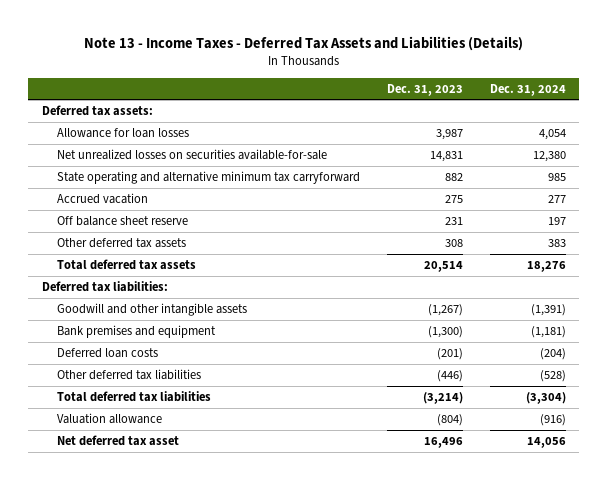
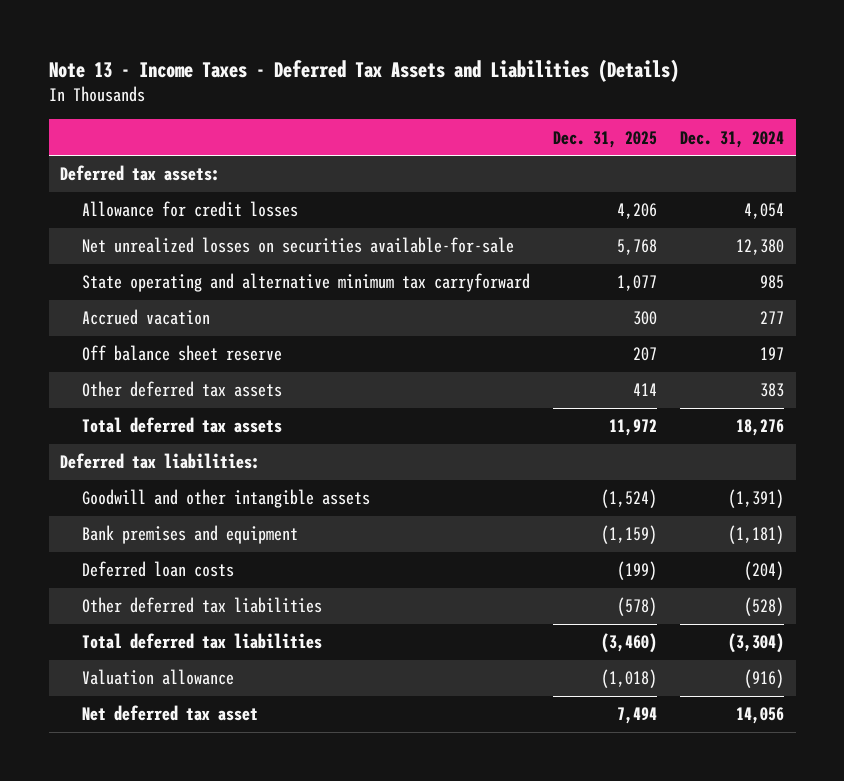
[386,83,463,96] Dec. 31, 2023 -> none
none -> [553,130,658,148] Dec. 31, 2025
[56,128,189,139] Allowance for loan losses -> [82,201,299,218] Allowance for credit losses

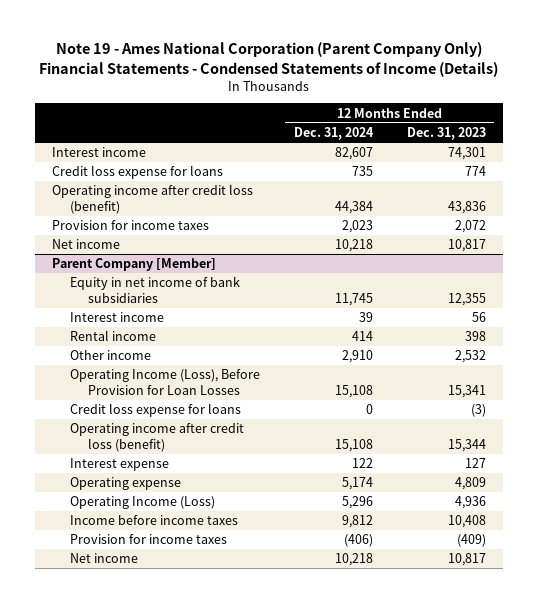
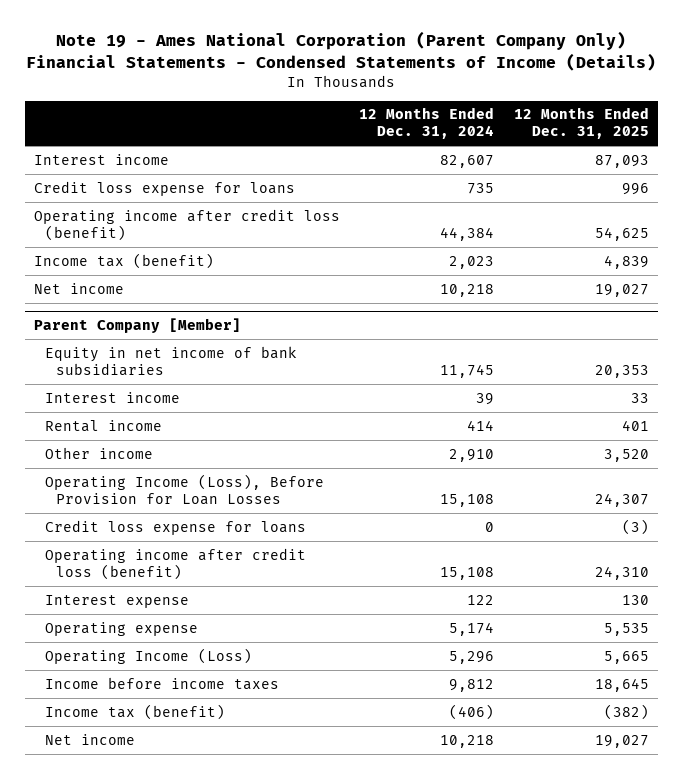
[406,127,486,141] Dec. 31, 2023 -> none
none -> [513,107,649,140] 12 Months Ended Dec. 31, 2025
[51,220,209,231] Provision for income taxes -> [34,252,215,269] Income tax (benefit)
[69,534,227,545] Provision for income taxes -> [45,703,226,720] Income tax (benefit)

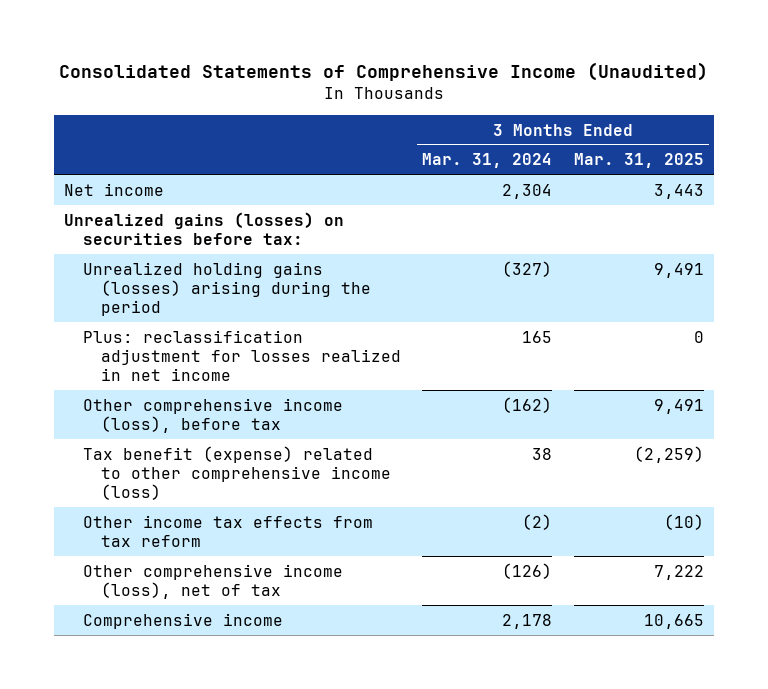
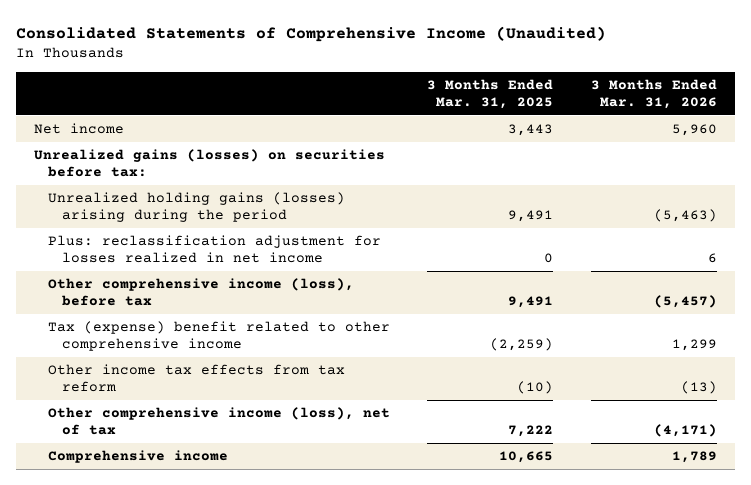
[422,153,553,169] Mar. 31, 2024 -> none
none -> [590,78,717,109] 3 Months Ended Mar. 31, 2026
[82,445,391,501] Tax benefit (expense) related to other comprehensive income (loss) -> [47,321,390,352] Tax (expense) benefit related to other comprehensive income

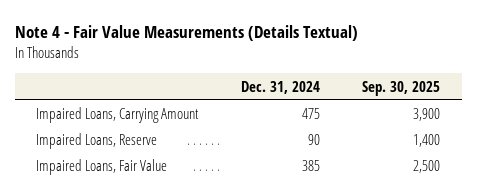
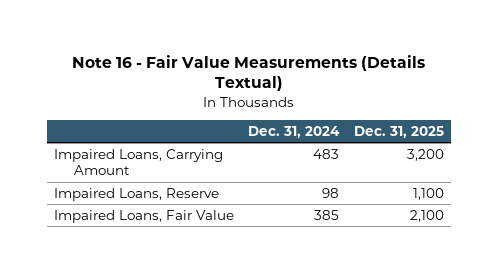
[15,25,359,42] Note 4 - Fair Value Measurements (Details Textual) -> [71,54,425,92] Note 16 - Fair Value Measurements (Details Textual)
[362,80,441,96] Sep. 30, 2025 -> none
none -> [353,125,444,138] Dec. 31, 2025
[301,108,320,120] 475 -> [313,148,340,159] 483
[307,134,320,146] 90 -> [322,187,340,198] 98

